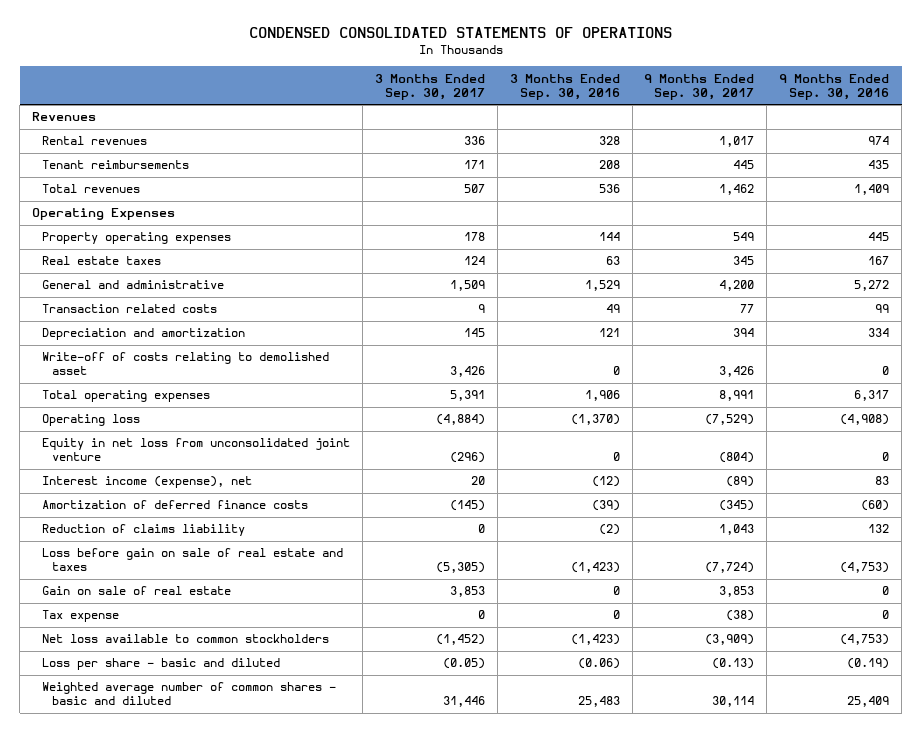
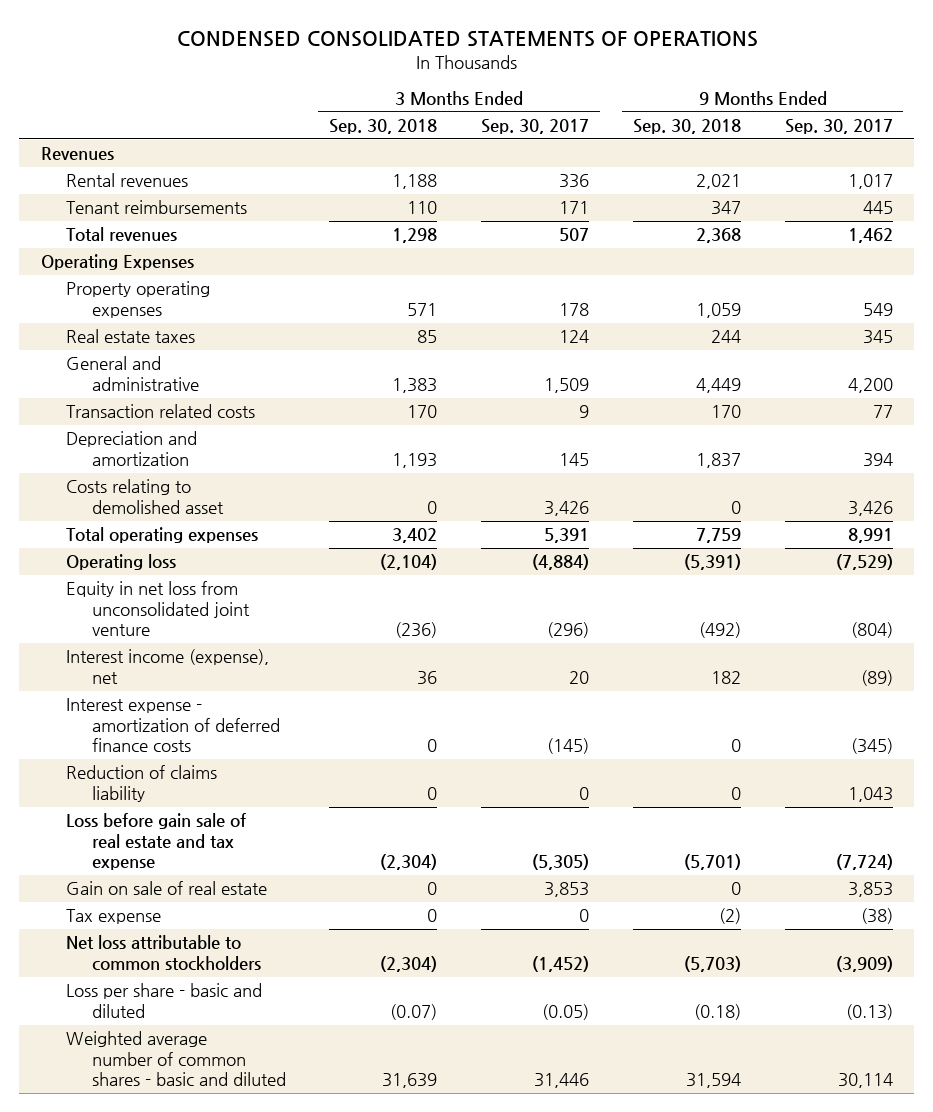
[509,73,620,100] 3 Months Ended Sep. 30, 2016 -> none
[779,73,890,100] 9 Months Ended Sep. 30, 2016 -> none
none -> [329,119,438,135] Sep. 30, 2018
none -> [632,119,741,135] Sep. 30, 2018
[42,352,330,376] Write-off of costs relating to demolished asset -> [66,479,224,514] Costs relating to demolished asset
[42,500,309,510] Amortization of deferred finance costs -> [66,698,280,753] Interest expense - amortization of deferred finance costs
[42,548,344,572] Loss before gain on sale of real estate and taxes -> [66,813,247,871] Loss before gain sale of real estate and tax expense
[42,634,330,644] Net loss available to common stockholders -> [66,935,261,971] Net loss attributable to common stockholders

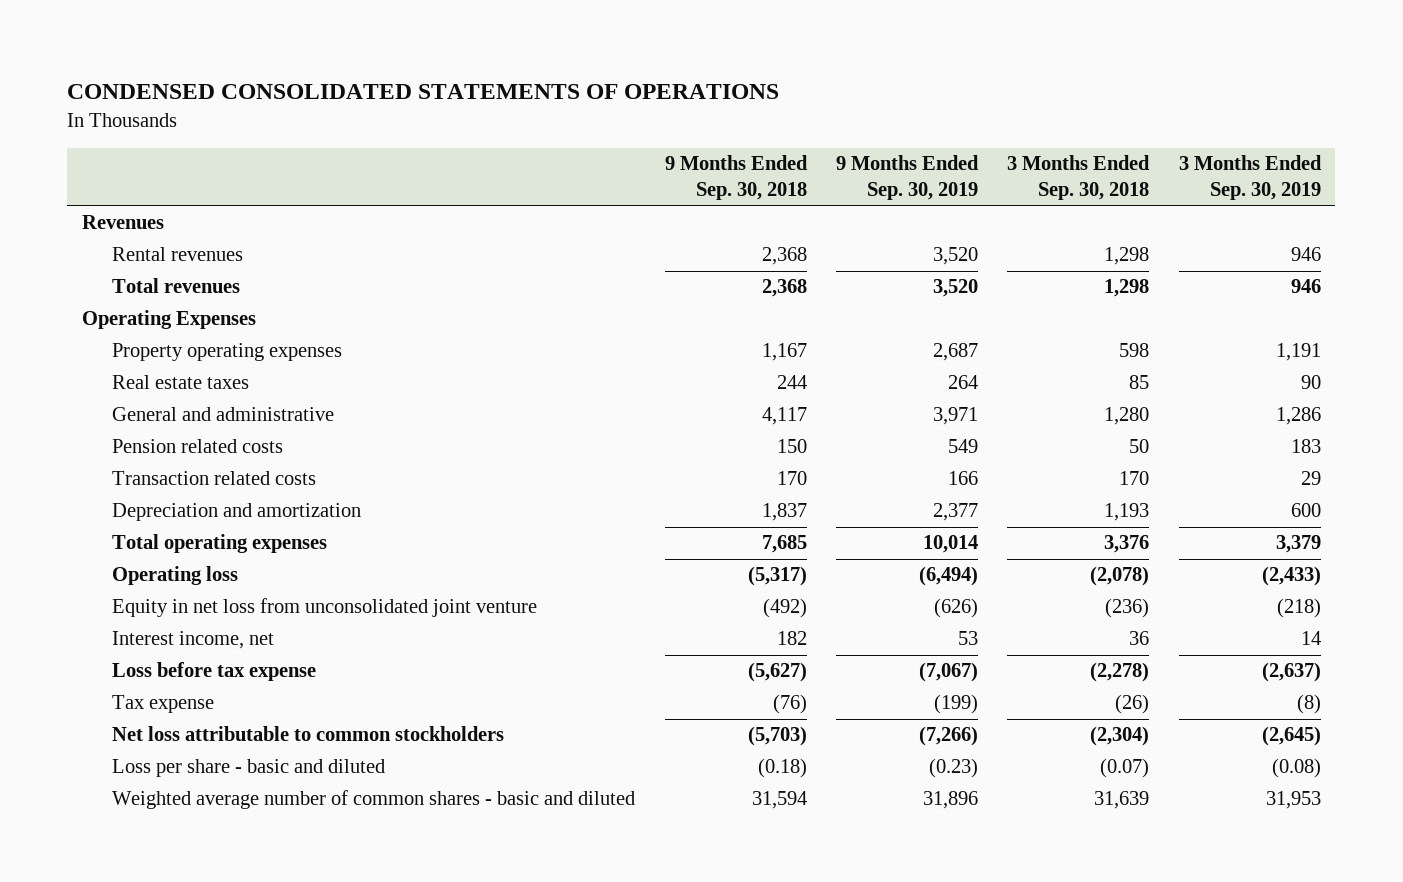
[481,119,590,135] Sep. 30, 2017 -> none
[784,119,893,135] Sep. 30, 2017 -> none
none -> [836,155,980,201] 9 Months Ended Sep. 30, 2019
none -> [1178,155,1322,201] 3 Months Ended Sep. 30, 2019
[66,200,248,215] Tenant reimbursements -> none
[392,174,438,190] 1,188 -> [1104,247,1150,266] 1,298
[695,174,741,190] 2,021 -> [761,247,807,266] 2,368
[407,302,438,316] 571 -> [1119,343,1150,358] 598
[695,302,741,318] 1,059 -> [761,343,807,362] 1,167
[392,377,438,393] 1,383 -> [1104,407,1150,426] 1,280
[695,377,741,393] 4,449 -> [761,407,807,426] 4,117
none -> [112,439,284,454] Pension related costs
[66,479,224,514] Costs relating to demolished asset -> none
[392,528,438,544] 3,402 -> [1104,535,1150,554] 3,376
[695,528,741,544] 7,759 -> [761,535,807,554] 7,685
[380,554,438,571] (2,104) -> [1090,566,1150,587] (2,078)
[683,554,741,571] (5,391) -> [747,566,807,587] (5,317)
[66,698,280,753] Interest expense - amortization of deferred finance costs -> none
[66,765,218,802] Reduction of claims liability -> none
[66,881,268,896] Gain on sale of real estate -> none
[66,649,270,684] Interest income (expense), net -> [112,631,275,650] Interest income, net
[66,813,247,871] Loss before gain sale of real estate and tax expense -> [112,662,317,682] Loss before tax expense
[380,854,438,871] (2,304) -> [1090,662,1150,683] (2,278)
[683,854,741,871] (5,701) -> [747,662,807,683] (5,627)
[427,909,438,923] 0 -> [1115,694,1150,715] (26)
[718,908,741,925] (2) -> [772,694,807,715] (76)

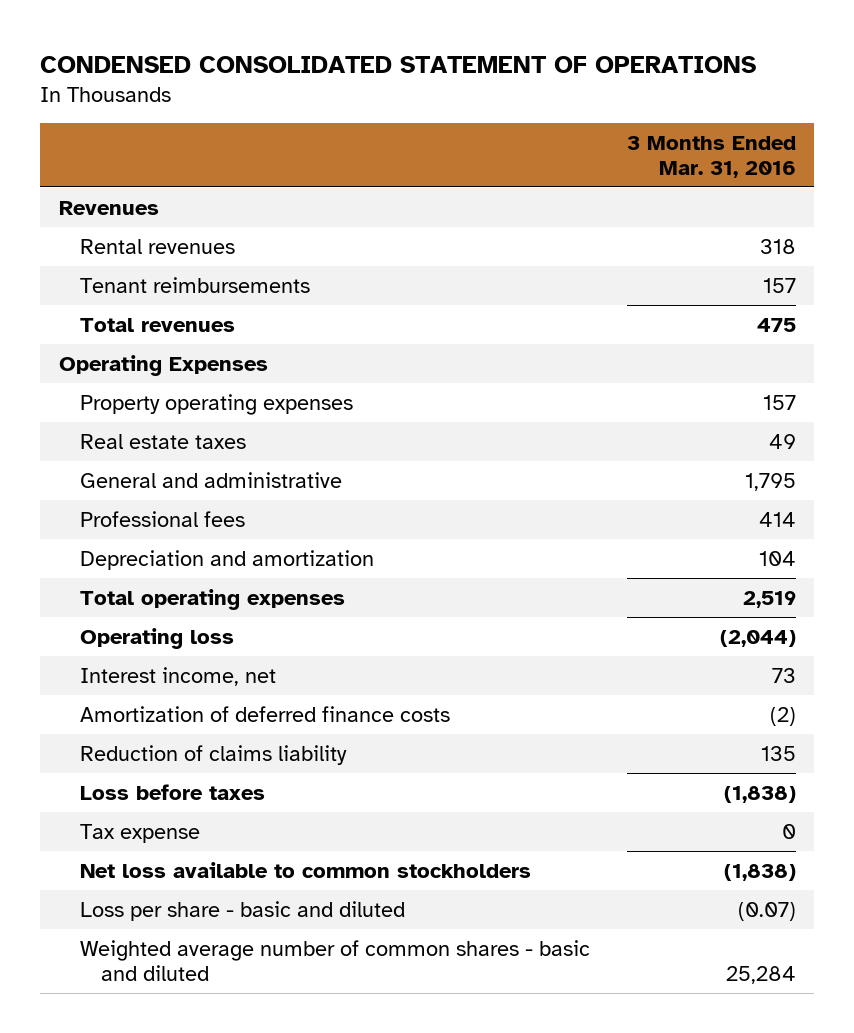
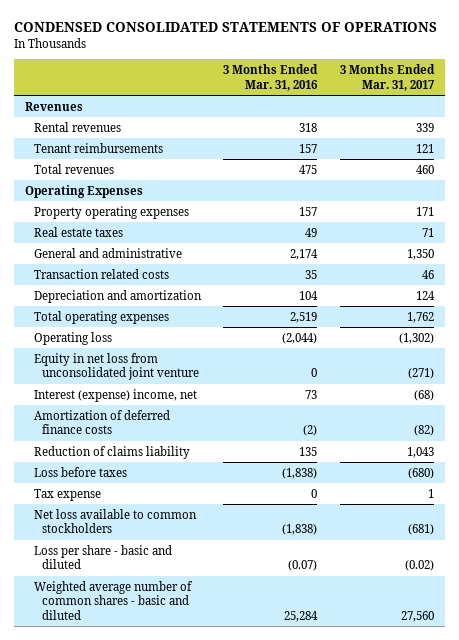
[40,56,757,74] CONDENSED CONSOLIDATED STATEMENT OF OPERATIONS -> [13,21,437,32] CONDENSED CONSOLIDATED STATEMENTS OF OPERATIONS
none -> [340,64,436,91] 3 Months Ended Mar. 31, 2017
[79,510,245,527] Professional fees -> none
[744,472,796,491] 1,795 -> [290,248,319,260] 2,174
none -> [33,268,169,279] Transaction related costs
none -> [33,352,200,381] Equity in net loss from unconsolidated joint venture
[79,666,276,686] Interest income, net -> [33,388,197,402] Interest (expense) income, net

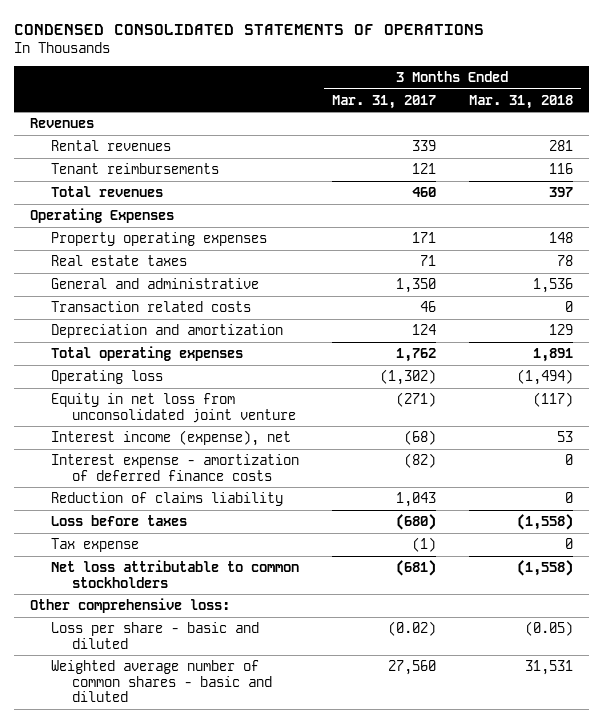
[223,64,319,91] 3 Months Ended Mar. 31, 2016 -> none
none -> [468,94,573,109] Mar. 31, 2018
[33,388,197,402] Interest (expense) income, net -> [51,429,292,446] Interest income (expense), net
[33,409,170,435] Amortization of deferred finance costs -> [51,453,300,481] Interest expense - amortization of deferred finance costs
[428,488,435,498] 1 -> [412,536,437,552] (1)
[33,508,197,534] Net loss available to common stockholders -> [51,559,300,588] Net loss attributable to common stockholders
none -> [30,597,231,613] Other comprehensive loss:

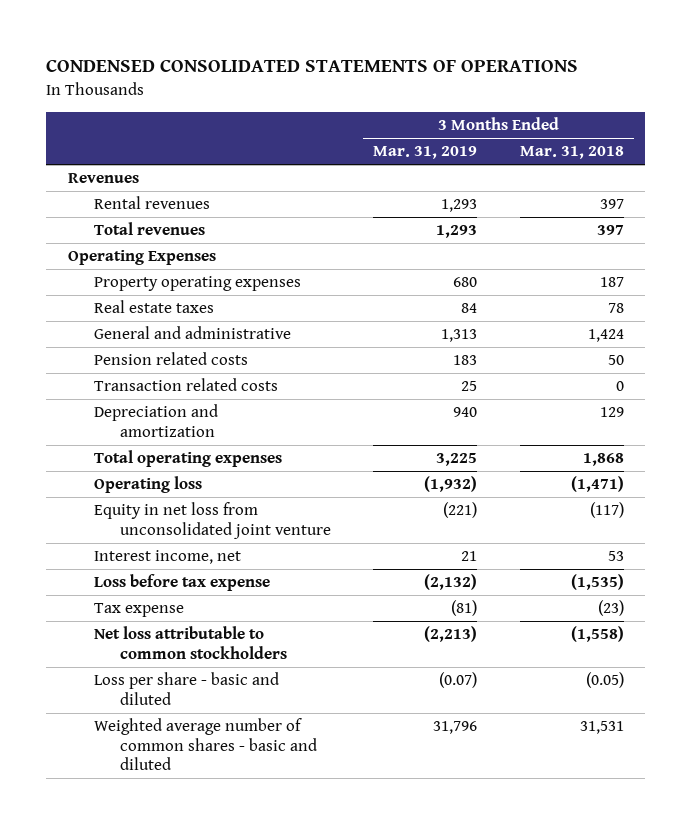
[332,94,437,109] Mar. 31, 2017 -> none
none -> [373,146,478,160] Mar. 31, 2019
[51,162,220,174] Tenant reimbursements -> none
[548,139,573,151] 281 -> [599,199,624,210] 397
[548,231,573,243] 148 -> [599,277,624,288] 187
[532,277,573,293] 1,536 -> [587,329,624,343] 1,424
none -> [93,352,248,366] Pension related costs
[532,347,573,362] 1,891 -> [582,453,624,467] 1,868
[516,368,573,385] (1,494) -> [570,476,624,493] (1,471)
[51,453,300,481] Interest expense - amortization of deferred finance costs -> none
[51,491,284,506] Reduction of claims liability -> none
[51,429,292,446] Interest income (expense), net -> [93,550,241,565] Interest income, net
[51,514,188,526] Loss before taxes -> [93,574,270,592] Loss before tax expense
[516,513,573,530] (1,558) -> [570,574,624,591] (1,535)
[564,537,573,549] 0 -> [597,600,624,617] (23)
[30,597,231,613] Other comprehensive loss: -> none

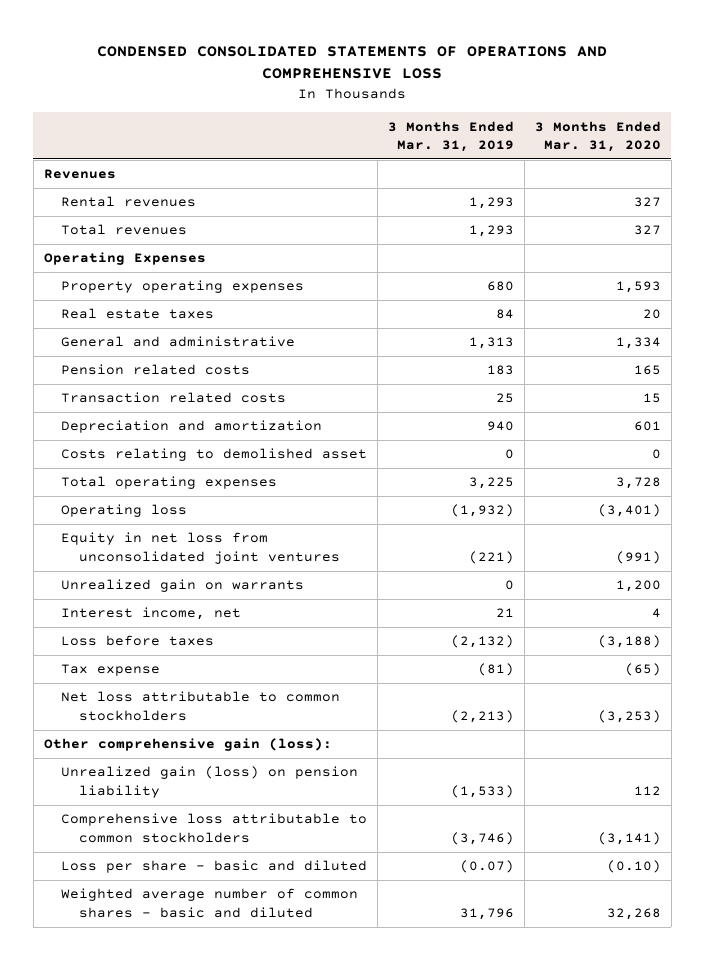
[46,59,579,73] CONDENSED CONSOLIDATED STATEMENTS OF OPERATIONS -> [97,45,608,80] CONDENSED CONSOLIDATED STATEMENTS OF OPERATIONS AND COMPREHENSIVE LOSS
[519,146,624,160] Mar. 31, 2018 -> none
none -> [534,120,661,153] 3 Months Ended Mar. 31, 2020
none -> [61,448,368,462] Costs relating to demolished asset
[93,502,331,539] Equity in net loss from unconsolidated joint venture -> [61,532,340,564] Equity in net loss from unconsolidated joint ventures
none -> [61,579,305,593] Unrealized gain on warrants
[93,574,270,592] Loss before tax expense -> [61,635,215,647] Loss before taxes
none -> [43,738,332,752] Other comprehensive gain (loss):
none -> [61,766,359,798] Unrealized gain (loss) on pension liability
none -> [61,813,368,843] Comprehensive loss attributable to common stockholders

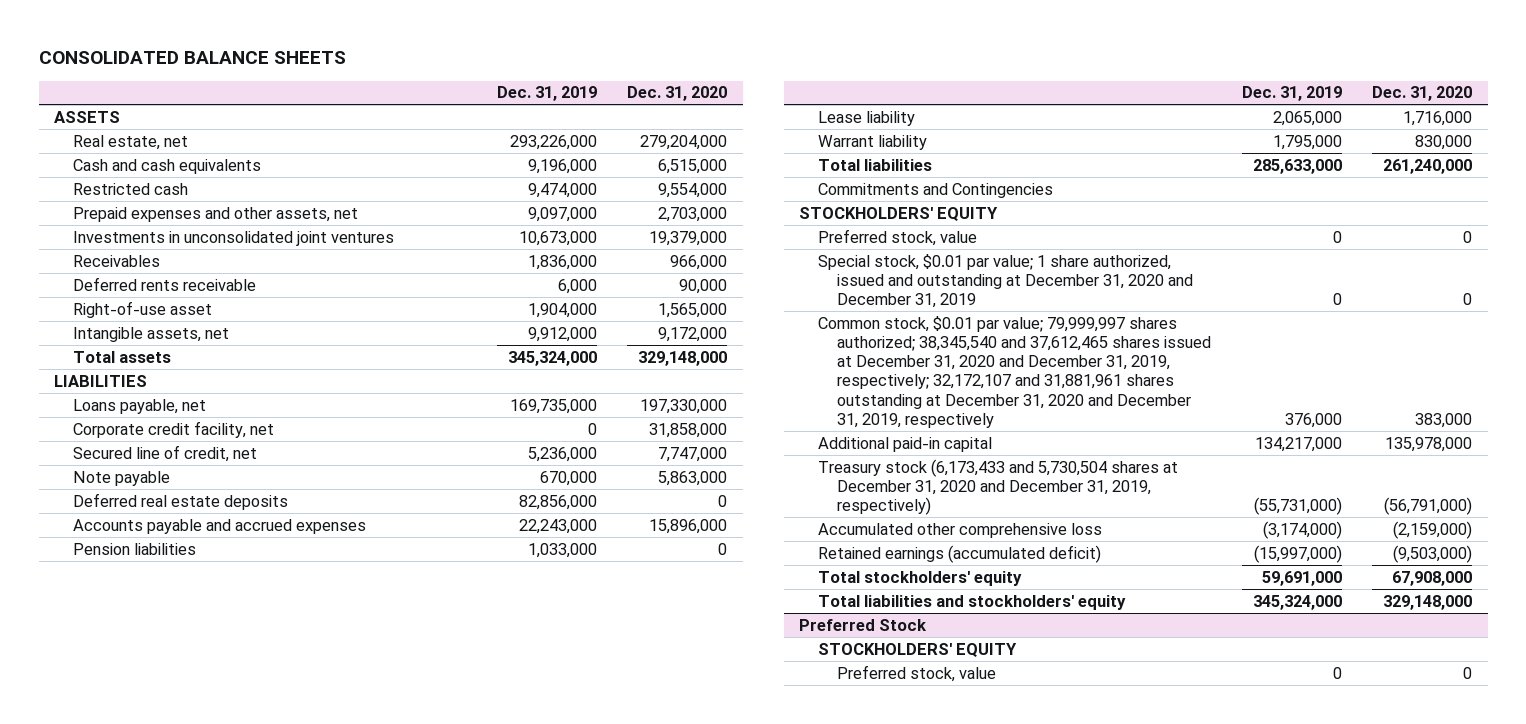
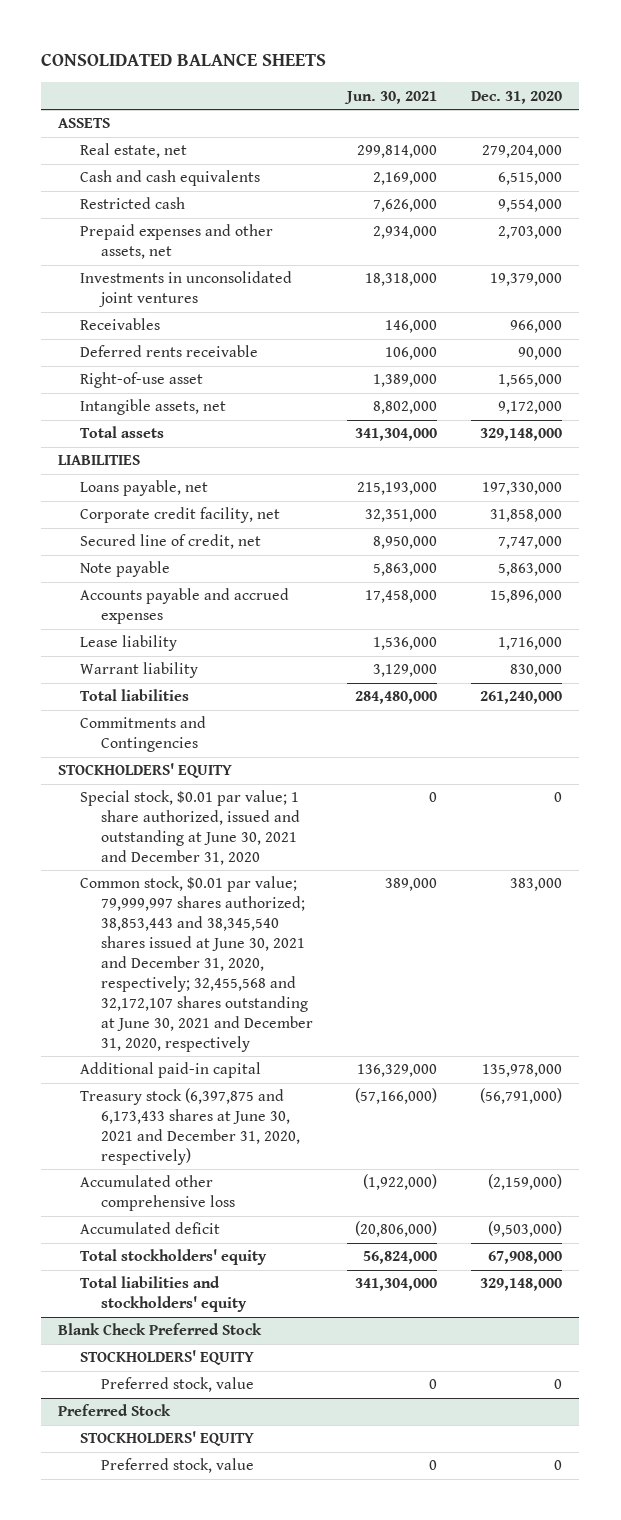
[496,86,597,102] Dec. 31, 2019 -> none
none -> [344,90,438,104] Jun. 30, 2021
[72,492,288,510] Deferred real estate deposits -> none
[72,542,196,555] Pension liabilities -> none
[818,228,978,246] Preferred stock, value -> none
[818,253,1194,309] Special stock, $0.01 par value; 1 share authorized, issued and outstanding at December 31, 2020 and December 31, 2019 -> [79,790,301,866] Special stock, $0.01 par value; 1 share authorized, issued and outstanding at June 30, 2021 and December 31, 2020
[818,315,1212,428] Common stock, $0.01 par value; 79,999,997 shares authorized; 38,345,540 and 37,612,465 shares issued at December 31, 2020 and December 31, 2019, respectively; 32,172,107 and 31,881,961 shares outstanding at December 31, 2020 and December 31, 2019, respectively -> [79,876,314,1052] Common stock, $0.01 par value; 79,999,997 shares authorized; 38,853,443 and 38,345,540 shares issued at June 30, 2021 and December 31, 2020, respectively; 32,455,568 and 32,172,107 shares outstanding at June 30, 2021 and December 31, 2020, respectively
[818,458,1179,516] Treasury stock (6,173,433 and 5,730,504 shares at December 31, 2020 and December 31, 2019, respectively) -> [79,1088,301,1166] Treasury stock (6,397,875 and 6,173,433 shares at June 30, 2021 and December 31, 2020, respectively)
[818,544,1102,563] Retained earnings (accumulated deficit) -> [79,1222,220,1235] Accumulated deficit
none -> [58,1323,263,1336] Blank Check Preferred Stock
none -> [79,1350,254,1366] STOCKHOLDERS' EQUITY
none -> [101,1377,255,1393] Preferred stock, value

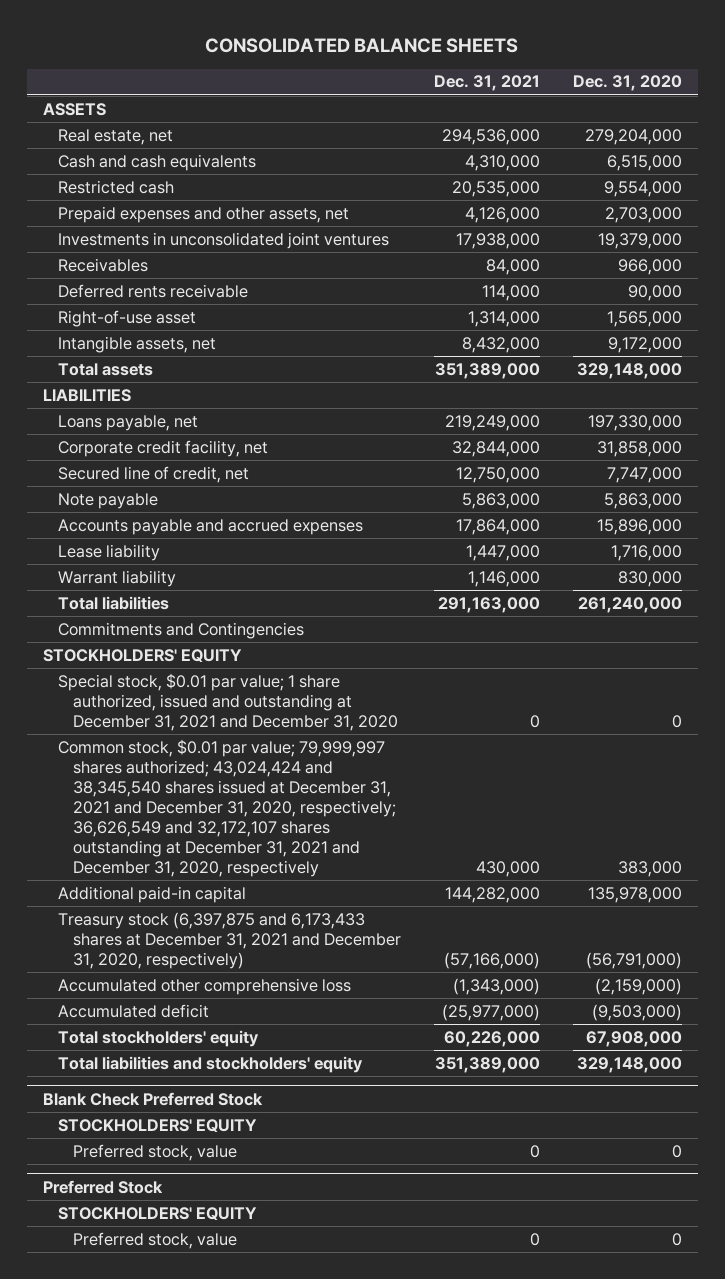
[344,90,438,104] Jun. 30, 2021 -> none
none -> [434,75,541,92] Dec. 31, 2021
[79,790,301,866] Special stock, $0.01 par value; 1 share authorized, issued and outstanding at June 30, 2021 and December 31, 2020 -> [58,672,399,731] Special stock, $0.01 par value; 1 share authorized, issued and outstanding at December 31, 2021 and December 31, 2020
[79,876,314,1052] Common stock, $0.01 par value; 79,999,997 shares authorized; 38,853,443 and 38,345,540 shares issued at June 30, 2021 and December 31, 2020, respectively; 32,455,568 and 32,172,107 shares outstanding at June 30, 2021 and December 31, 2020, respectively -> [58,738,397,877] Common stock, $0.01 par value; 79,999,997 shares authorized; 43,024,424 and 38,345,540 shares issued at December 31, 2021 and December 31, 2020, respectively; 36,626,549 and 32,172,107 shares outstanding at December 31, 2021 and December 31, 2020, respectively
[79,1088,301,1166] Treasury stock (6,397,875 and 6,173,433 shares at June 30, 2021 and December 31, 2020, respectively) -> [58,911,402,969] Treasury stock (6,397,875 and 6,173,433 shares at December 31, 2021 and December 31, 2020, respectively)

